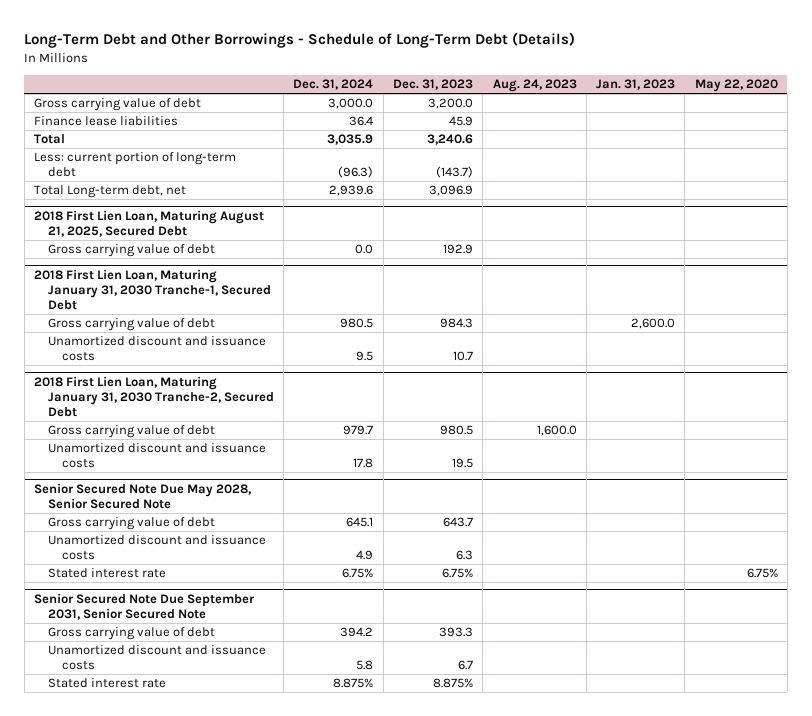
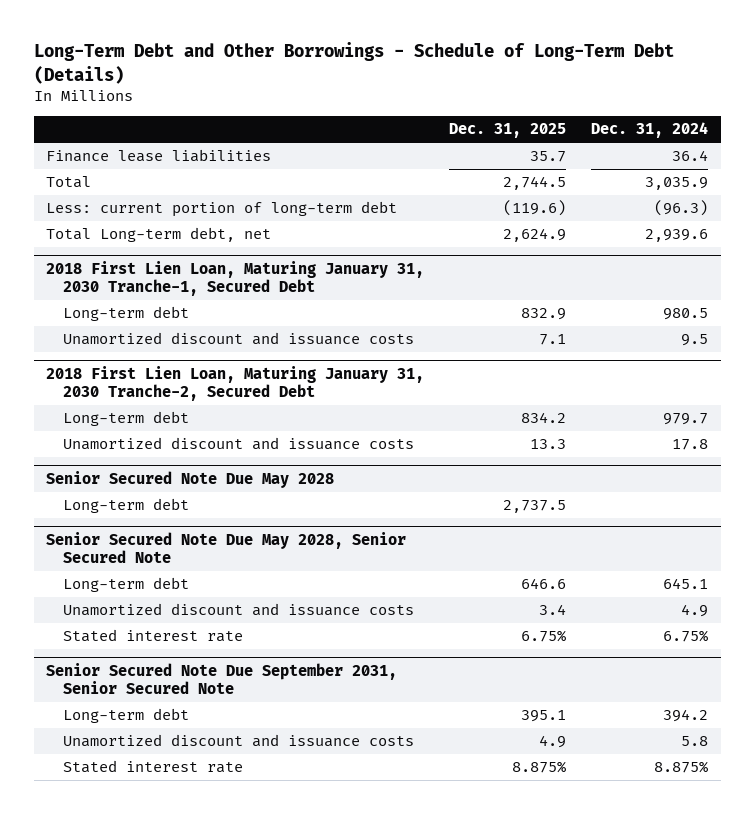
[392,79,473,91] Dec. 31, 2023 -> none
[492,79,577,93] Aug. 24, 2023 -> none
[596,79,676,91] Jan. 31, 2023 -> none
[694,79,778,93] May 22, 2020 -> none
none -> [449,123,567,139] Dec. 31, 2025
[34,98,202,112] Gross carrying value of debt -> none
[34,209,265,237] 2018 First Lien Loan, Maturing August 21, 2025, Secured Debt -> none
[47,244,215,258] Gross carrying value of debt -> none
[47,318,215,332] Gross carrying value of debt -> [62,306,189,322] Long-term debt
[47,425,215,439] Gross carrying value of debt -> [62,411,189,427] Long-term debt
none -> [46,471,335,489] Senior Secured Note Due May 2028
none -> [62,498,189,514] Long-term debt
[47,517,215,531] Gross carrying value of debt -> [62,577,189,593] Long-term debt
[47,627,215,641] Gross carrying value of debt -> [62,708,189,724] Long-term debt

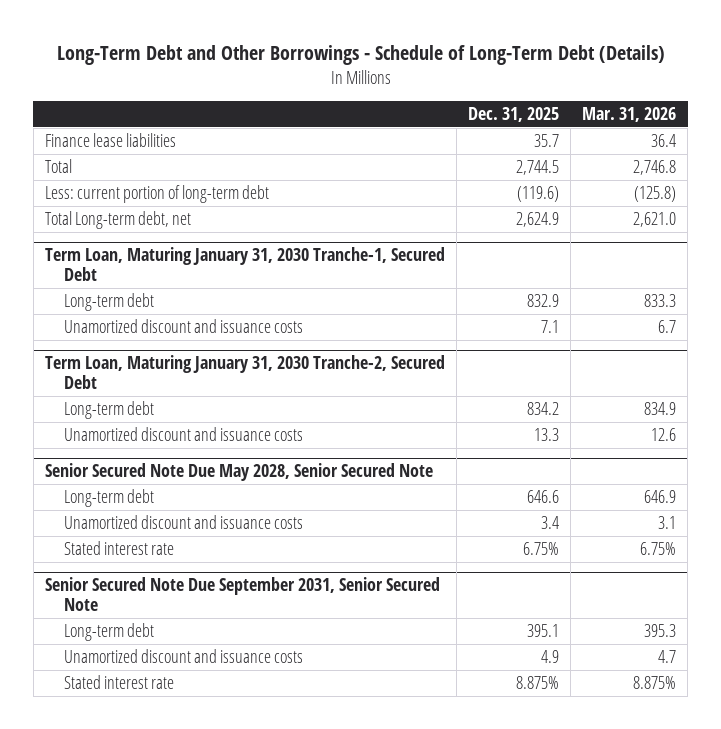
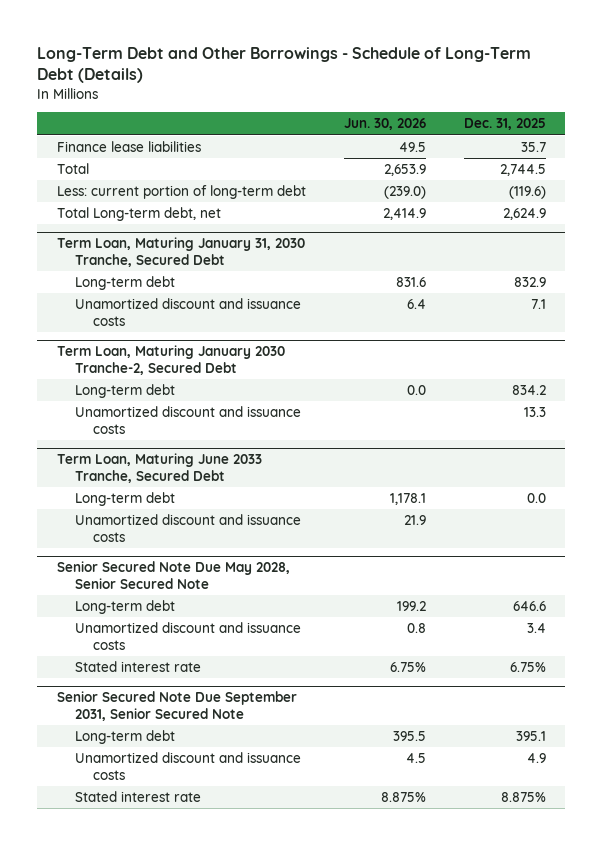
[582,107,677,123] Mar. 31, 2026 -> none
none -> [343,118,426,131] Jun. 30, 2026
[44,247,445,282] Term Loan, Maturing January 31, 2030 Tranche-1, Secured Debt -> [56,237,305,267] Term Loan, Maturing January 31, 2030 Tranche, Secured Debt
[44,355,445,390] Term Loan, Maturing January 31, 2030 Tranche-2, Secured Debt -> [56,345,285,375] Term Loan, Maturing January 2030 Tranche-2, Secured Debt
none -> [56,453,262,483] Term Loan, Maturing June 2033 Tranche, Secured Debt
none -> [74,491,175,506] Long-term debt
none -> [74,513,301,542] Unamortized discount and issuance costs

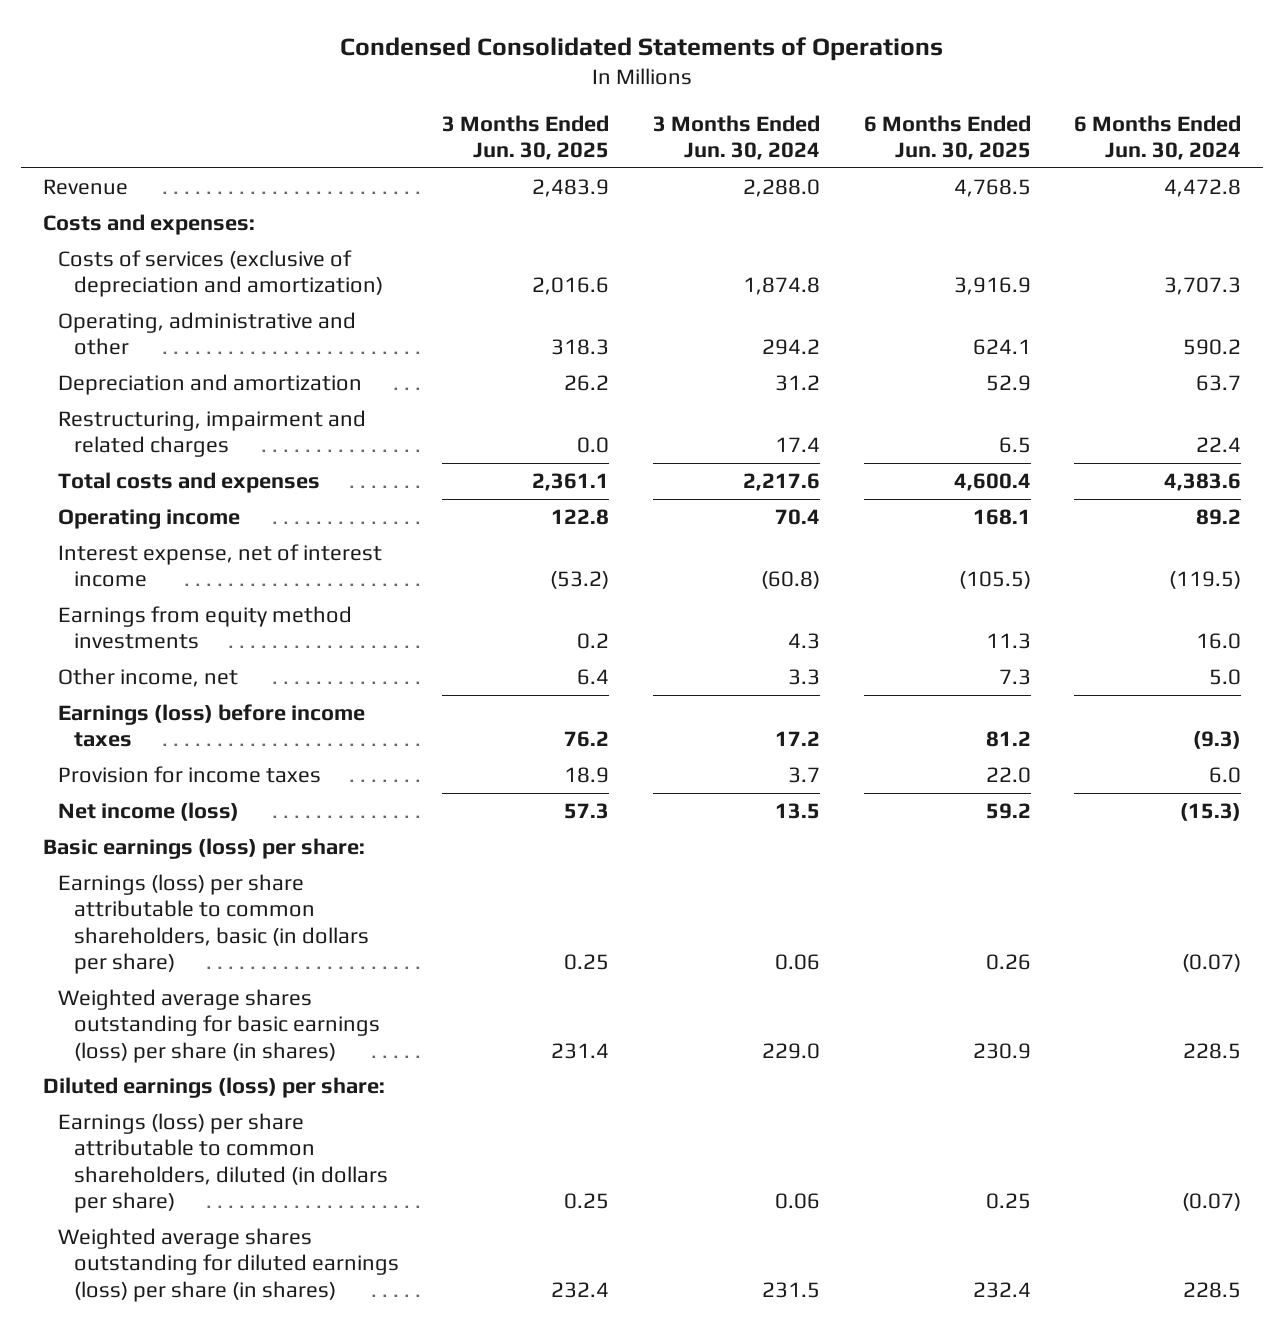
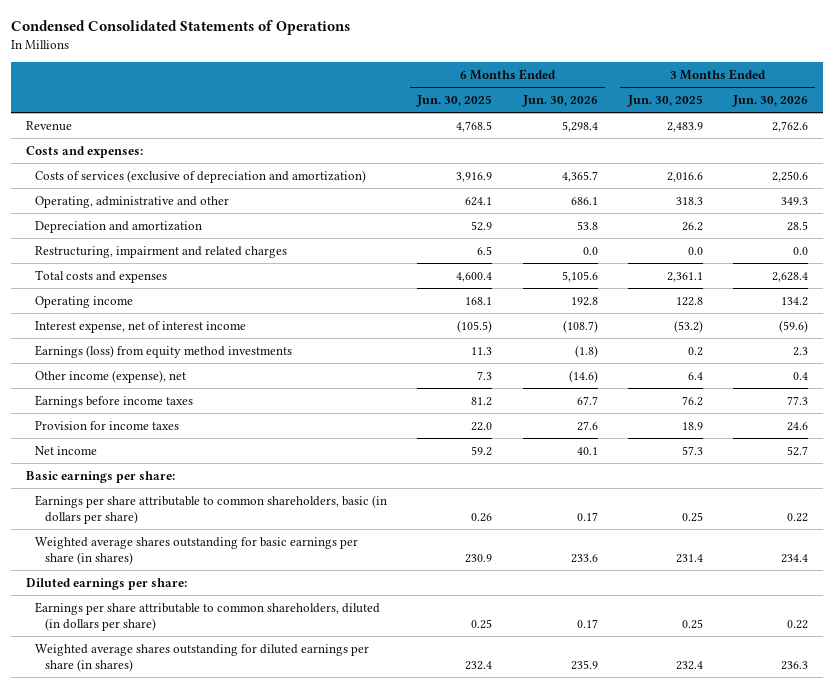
[652,114,820,161] 3 Months Ended Jun. 30, 2024 -> none
[1074,114,1242,161] 6 Months Ended Jun. 30, 2024 -> none
none -> [521,94,598,107] Jun. 30, 2026
none -> [731,94,808,107] Jun. 30, 2026
[58,605,353,650] Earnings from equity method investments -> [35,344,293,358] Earnings (loss) from equity method investments
[58,667,239,687] Other income, net -> [35,369,187,383] Other income (expense), net
[58,703,366,748] Earnings (loss) before income taxes -> [35,394,194,408] Earnings before income taxes
[58,801,240,821] Net income (loss) -> [35,445,98,455] Net income
[42,837,365,859] Basic earnings (loss) per share: -> [26,470,176,483] Basic earnings per share:
[58,873,369,974] Earnings (loss) per share attributable to common shareholders, basic (in dollars per share) -> [35,494,388,525] Earnings per share attributable to common shareholders, basic (in dollars per share)
[58,988,380,1063] Weighted average shares outstanding for basic earnings (loss) per share (in shares) -> [35,536,359,566] Weighted average shares outstanding for basic earnings per share (in shares)
[42,1076,385,1098] Diluted earnings (loss) per share: -> [26,577,188,590] Diluted earnings per share:
[58,1112,388,1213] Earnings (loss) per share attributable to common shareholders, diluted (in dollars per share) -> [35,601,381,632] Earnings per share attributable to common shareholders, diluted (in dollars per share)
[58,1227,399,1302] Weighted average shares outstanding for diluted earnings (loss) per share (in shares) -> [35,643,370,673] Weighted average shares outstanding for diluted earnings per share (in shares)

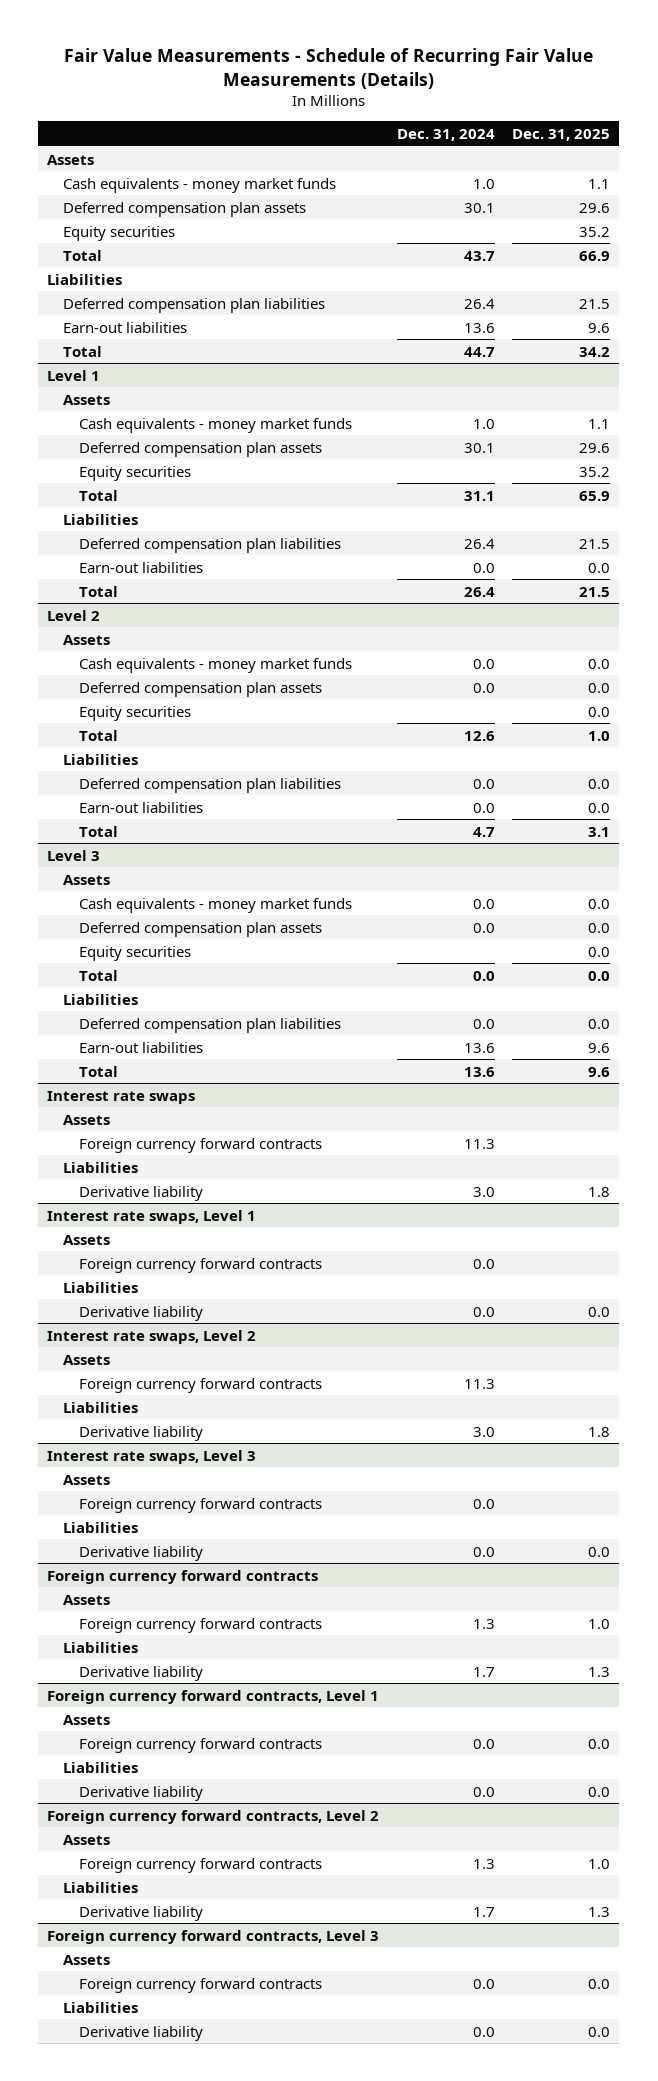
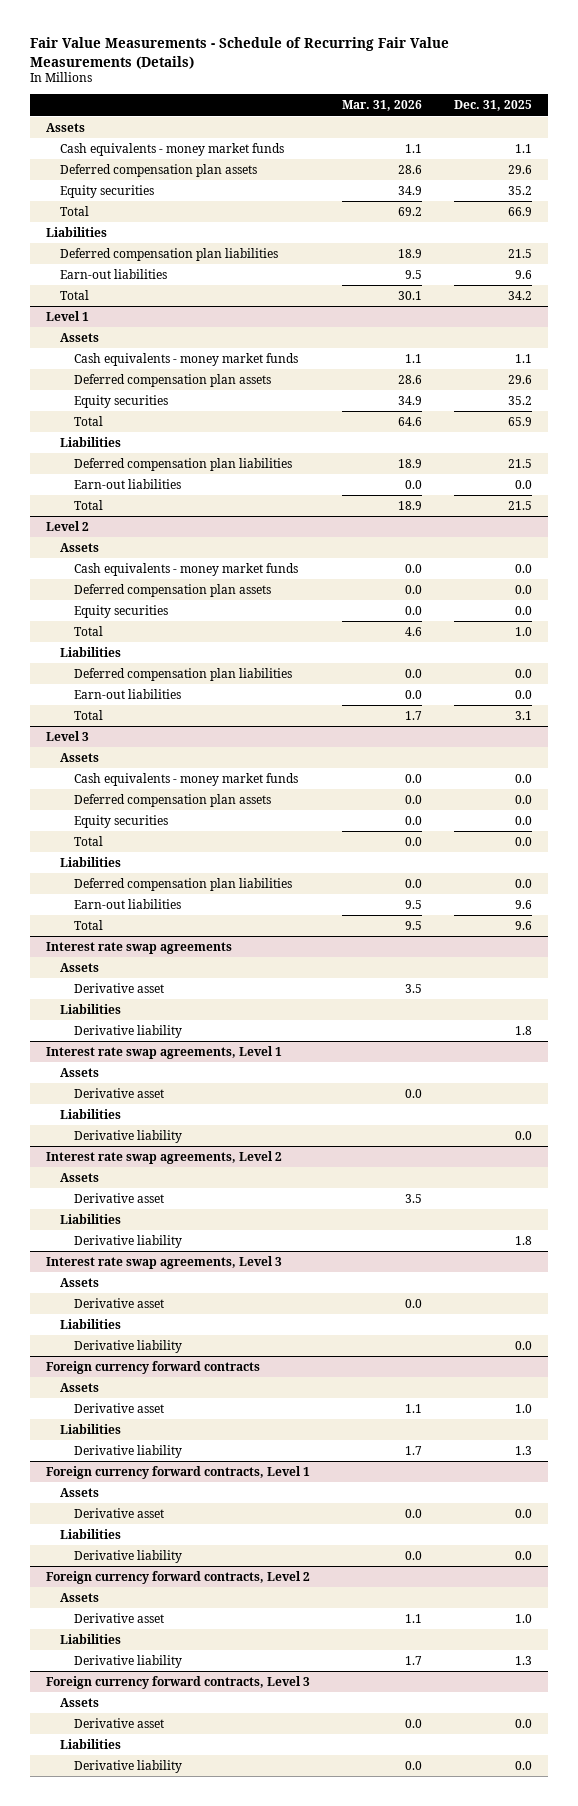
[396,129,495,142] Dec. 31, 2024 -> none
none -> [342,100,423,112] Mar. 31, 2026
[47,1090,196,1104] Interest rate swaps -> [45,941,232,954] Interest rate swap agreements
[79,1137,323,1153] Foreign currency forward contracts -> [73,982,164,993] Derivative asset
[47,1209,257,1224] Interest rate swaps, Level 1 -> [45,1045,282,1059] Interest rate swap agreements, Level 1
[79,1257,323,1273] Foreign currency forward contracts -> [73,1087,164,1098] Derivative asset
[47,1329,257,1344] Interest rate swaps, Level 2 -> [45,1150,282,1164] Interest rate swap agreements, Level 2
[79,1377,323,1393] Foreign currency forward contracts -> [73,1192,164,1203] Derivative asset
[47,1449,257,1464] Interest rate swaps, Level 3 -> [45,1255,282,1269] Interest rate swap agreements, Level 3
[79,1497,323,1513] Foreign currency forward contracts -> [73,1297,164,1308] Derivative asset
[79,1617,323,1633] Foreign currency forward contracts -> [73,1402,164,1413] Derivative asset
[79,1737,323,1753] Foreign currency forward contracts -> [73,1507,164,1518] Derivative asset
[79,1857,323,1873] Foreign currency forward contracts -> [73,1612,164,1623] Derivative asset
[79,1977,323,1993] Foreign currency forward contracts -> [73,1717,164,1728] Derivative asset

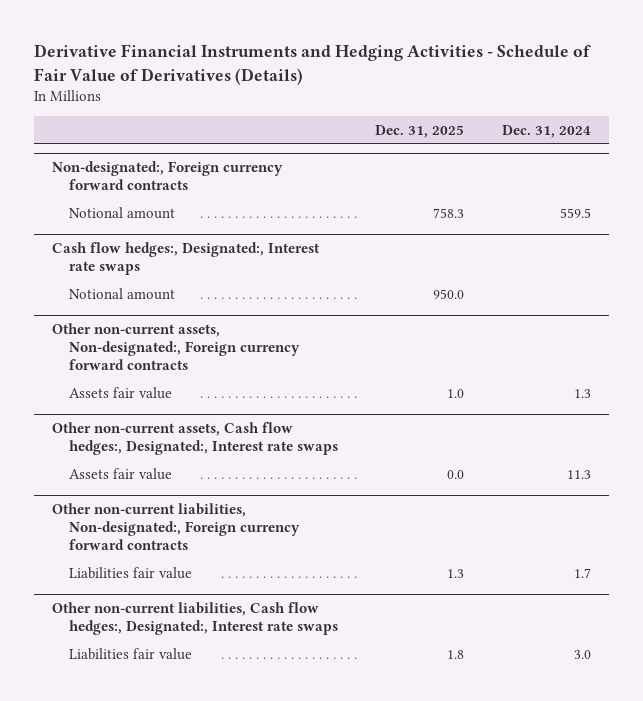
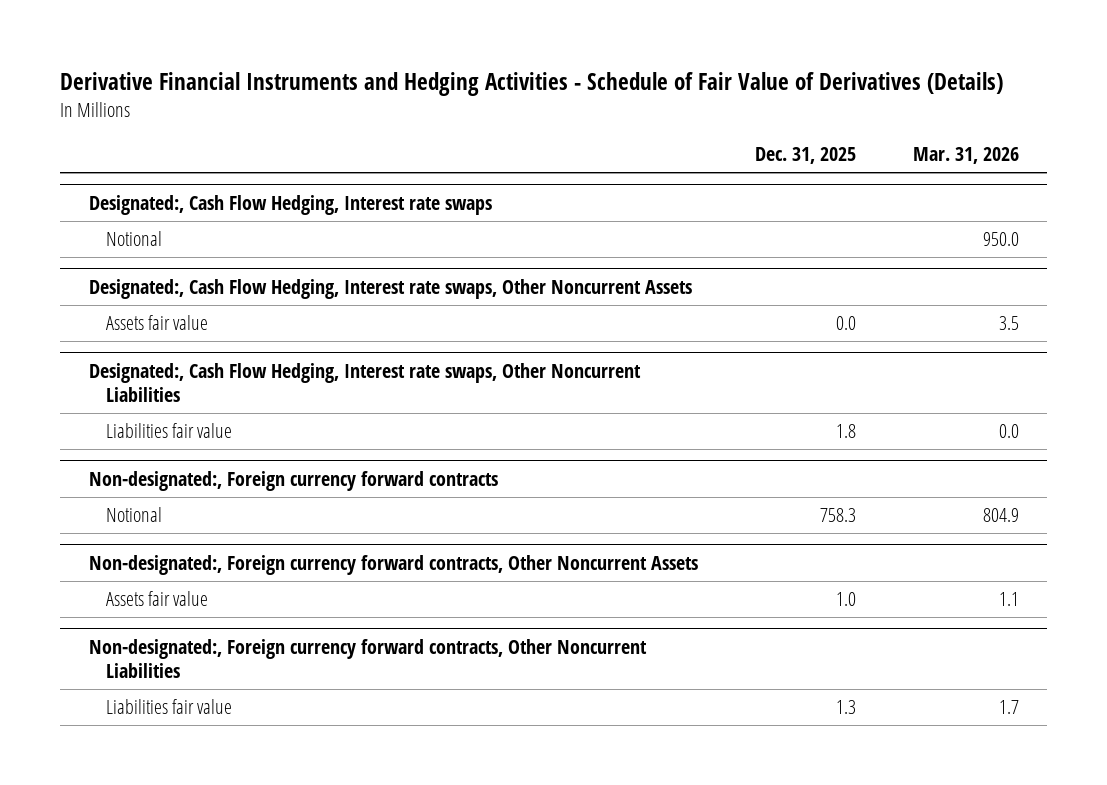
[501,125,591,139] Dec. 31, 2024 -> none
none -> [912,147,1019,165] Mar. 31, 2026
none -> [88,194,492,215] Designated:, Cash Flow Hedging, Interest rate swaps
none -> [105,230,162,246] Notional
none -> [88,278,692,299] Designated:, Cash Flow Hedging, Interest rate swaps, Other Noncurrent Assets
none -> [105,314,208,330] Assets fair value
none -> [88,362,641,402] Designated:, Cash Flow Hedging, Interest rate swaps, Other Noncurrent Liabilities
none -> [105,422,232,438] Liabilities fair value
[52,242,321,276] Cash flow hedges:, Designated:, Interest rate swaps -> none
[68,287,175,300] Notional amount -> none
[68,206,175,219] Notional amount -> [105,506,162,522] Notional
[52,323,300,371] Other non-current assets, Non-designated:, Foreign currency forward contracts -> [88,554,698,575] Non-designated:, Foreign currency forward contracts, Other Noncurrent Assets
[52,422,338,456] Other non-current assets, Cash flow hedges:, Designated:, Interest rate swaps -> none
[68,467,172,480] Assets fair value -> none
[52,503,300,551] Other non-current liabilities, Non-designated:, Foreign currency forward contracts -> [88,638,647,678] Non-designated:, Foreign currency forward contracts, Other Noncurrent Liabilities
[52,602,338,636] Other non-current liabilities, Cash flow hedges:, Designated:, Interest rate swaps -> none
[68,647,192,660] Liabilities fair value -> none

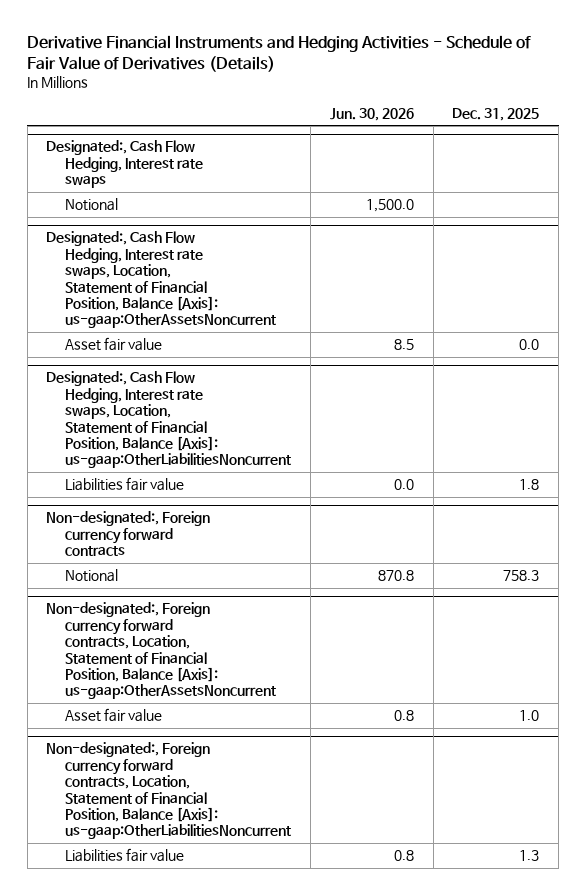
[912,147,1019,165] Mar. 31, 2026 -> none
none -> [329,107,414,121] Jun. 30, 2026
[88,278,692,299] Designated:, Cash Flow Hedging, Interest rate swaps, Other Noncurrent Assets -> none
[88,362,641,402] Designated:, Cash Flow Hedging, Interest rate swaps, Other Noncurrent Liabilities -> none
none -> [46,231,277,329] Designated:, Cash Flow Hedging, Interest rate swaps, Location, Statement of Financial Position, Balance [Axis]: us-gaap:OtherAssetsNoncurrent
[105,314,208,330] Assets fair value -> [65,337,163,352] Asset fair value
none -> [46,371,292,469] Designated:, Cash Flow Hedging, Interest rate swaps, Location, Statement of Financial Position, Balance [Axis]: us-gaap:OtherLiabilitiesNoncurrent
[88,554,698,575] Non-designated:, Foreign currency forward contracts, Other Noncurrent Assets -> none
[88,638,647,678] Non-designated:, Foreign currency forward contracts, Other Noncurrent Liabilities -> none
none -> [46,602,277,700] Non-designated:, Foreign currency forward contracts, Location, Statement of Financial Position, Balance [Axis]: us-gaap:OtherAssetsNoncurrent
[105,590,208,606] Assets fair value -> [65,708,163,723] Asset fair value
none -> [46,742,292,840] Non-designated:, Foreign currency forward contracts, Location, Statement of Financial Position, Balance [Axis]: us-gaap:OtherLiabilitiesNoncurrent

